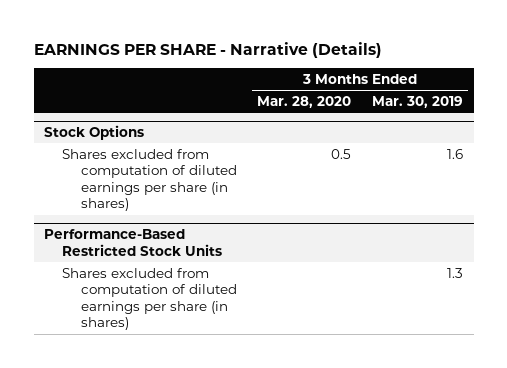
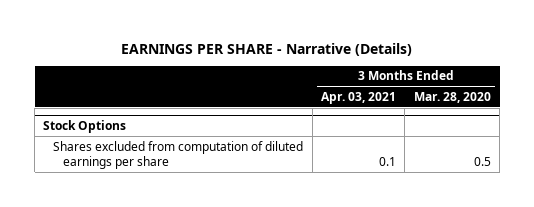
[372,95,464,108] Mar. 30, 2019 -> none
none -> [320,91,396,104] Apr. 03, 2021
[44,229,223,256] Performance-Based Restricted Stock Units -> none
[62,267,237,331] Shares excluded from computation of diluted earnings per share (in shares) -> none
[62,148,237,212] Shares excluded from computation of diluted earnings per share (in shares) -> [53,140,304,170] Shares excluded from computation of diluted earnings per share

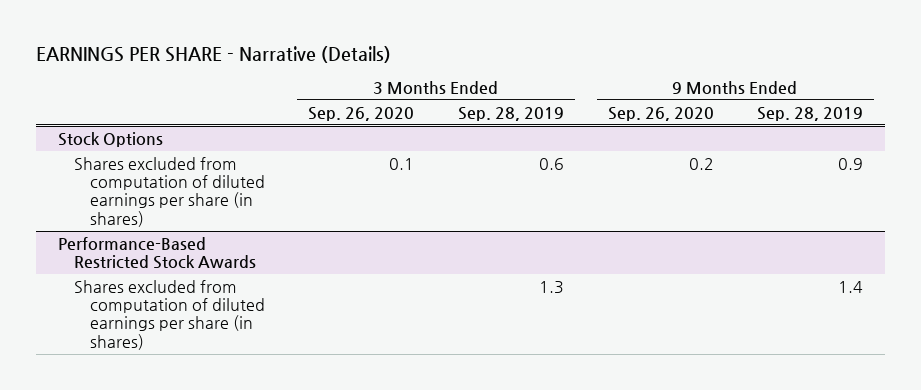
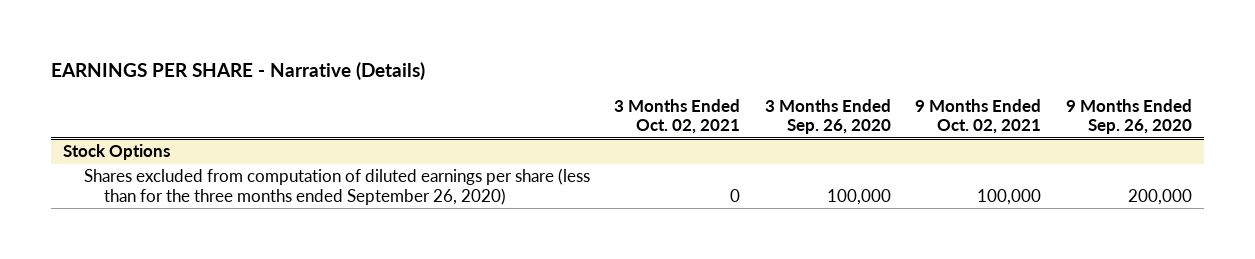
[457,106,564,121] Sep. 28, 2019 -> none
[757,106,864,121] Sep. 28, 2019 -> none
none -> [614,98,741,135] 3 Months Ended Oct. 02, 2021
none -> [915,98,1042,135] 9 Months Ended Oct. 02, 2021
[57,236,256,270] Performance-Based Restricted Stock Awards -> none
[73,279,265,350] Shares excluded from computation of diluted earnings per share (in shares) -> none
[73,156,265,227] Shares excluded from computation of diluted earnings per share (in shares) -> [83,168,590,205] Shares excluded from computation of diluted earnings per share (less than for the three months ended September 26, 2020)
[389,157,415,170] 0.1 -> [826,188,891,205] 100,000
[688,157,714,170] 0.2 -> [1127,188,1192,205] 200,000

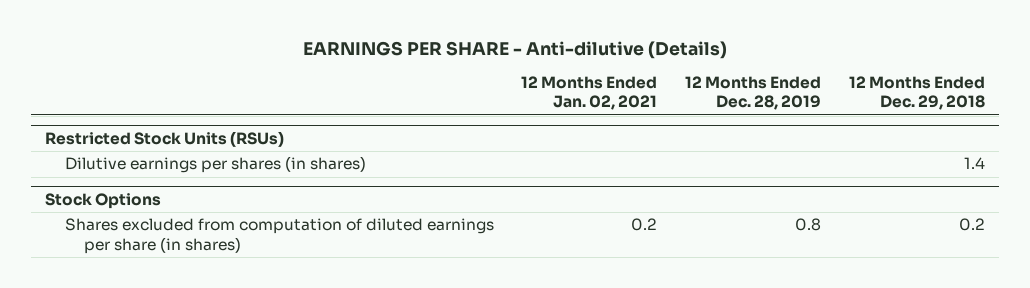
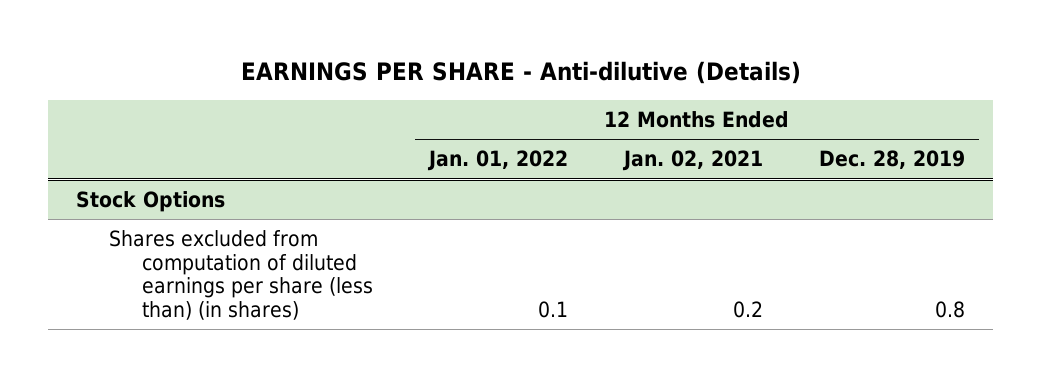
[848,76,985,111] 12 Months Ended Dec. 29, 2018 -> none
none -> [426,150,568,172] Jan. 01, 2022
[44,130,284,147] Restricted Stock Units (RSUs) -> none
[64,156,366,174] Dilutive earnings per shares (in shares) -> none
[64,218,494,254] Shares excluded from computation of diluted earnings per share (in shares) -> [108,230,373,321] Shares excluded from computation of diluted earnings per share (less than) (in shares)

